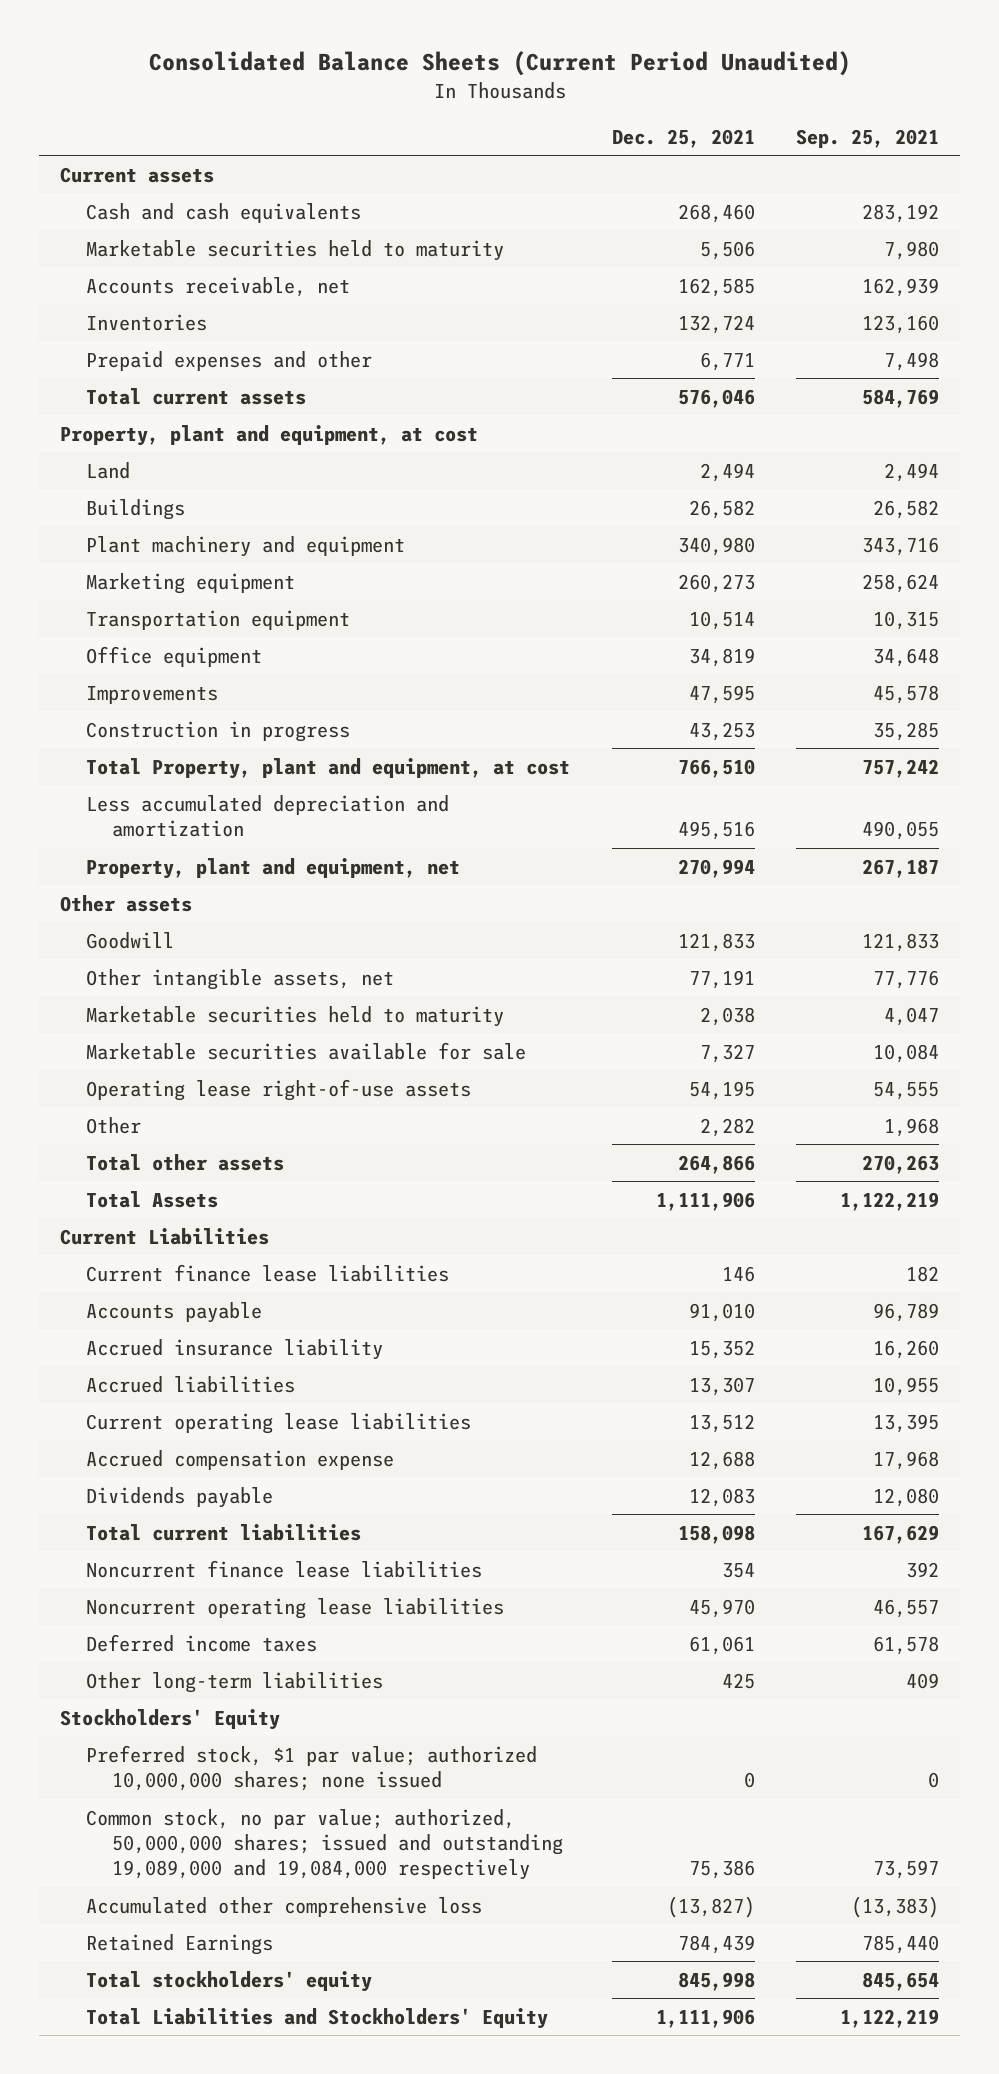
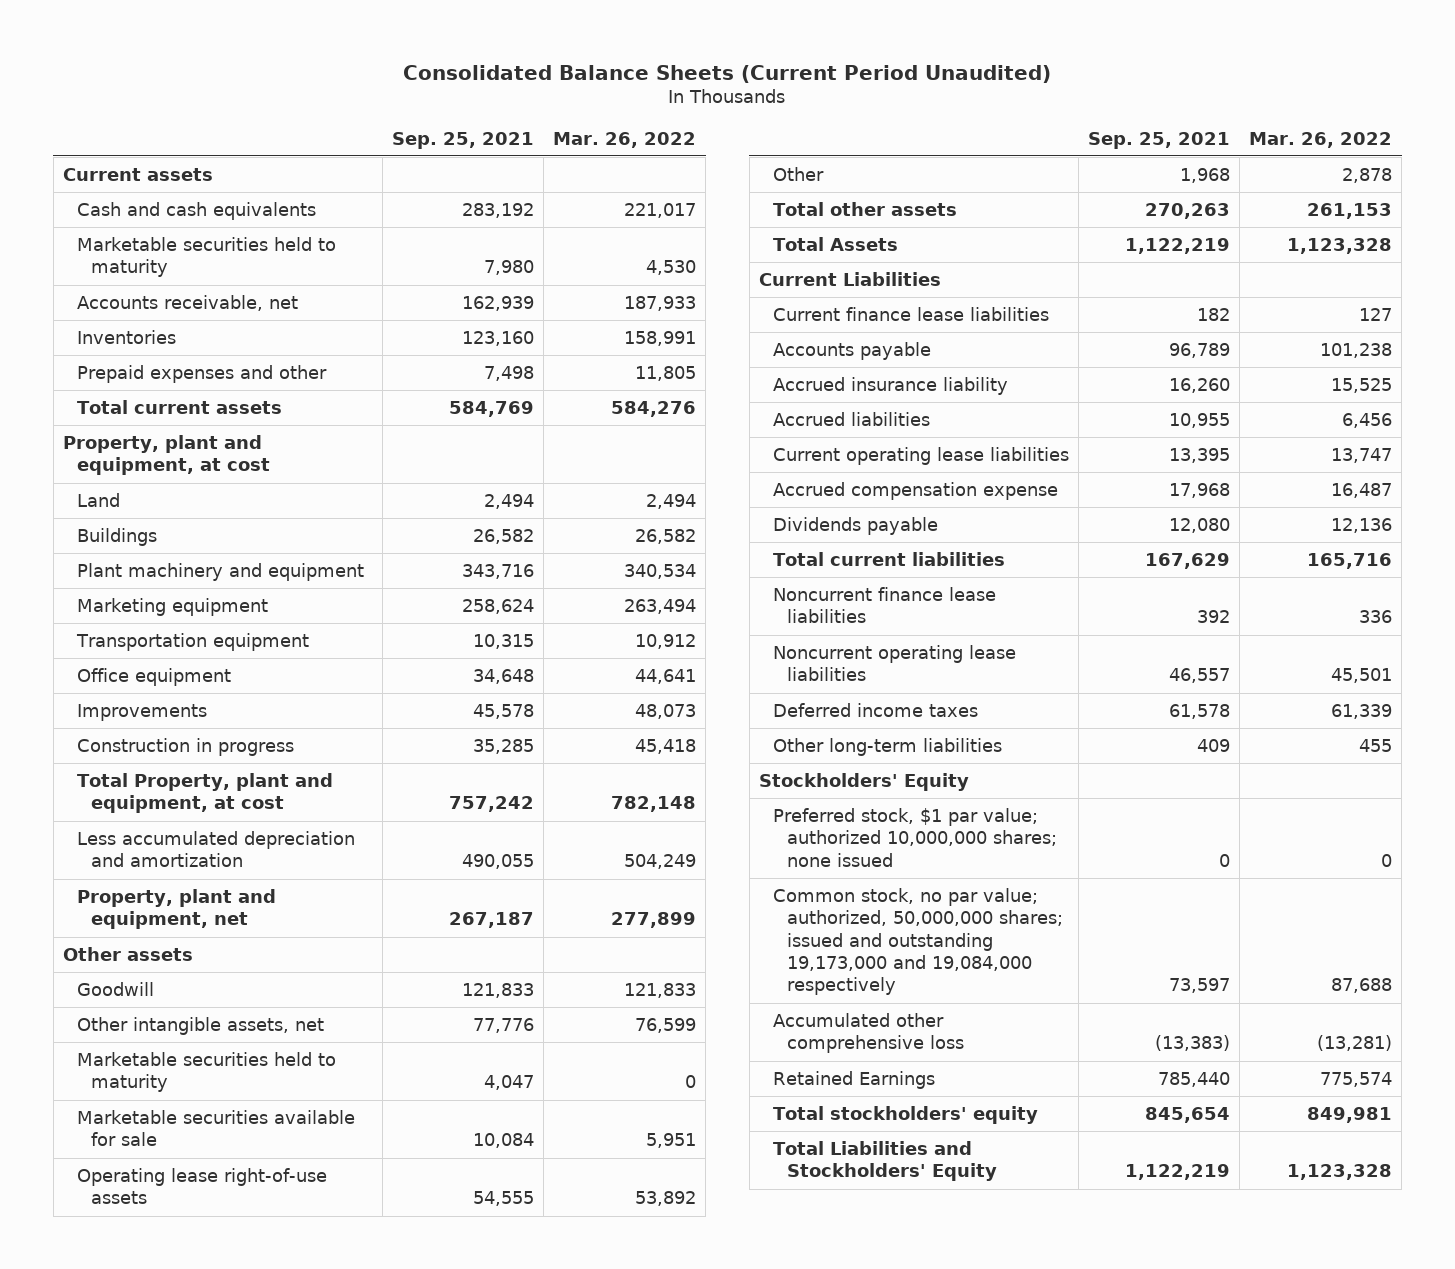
[611,128,755,148] Dec. 25, 2021 -> none
none -> [553,131,697,148] Mar. 26, 2022
[85,1808,563,1881] Common stock, no par value; authorized, 50,000,000 shares; issued and outstanding 19,089,000 and 19,084,000 respectively -> [772,887,1064,996] Common stock, no par value; authorized, 50,000,000 shares; issued and outstanding 19,173,000 and 19,084,000 respectively

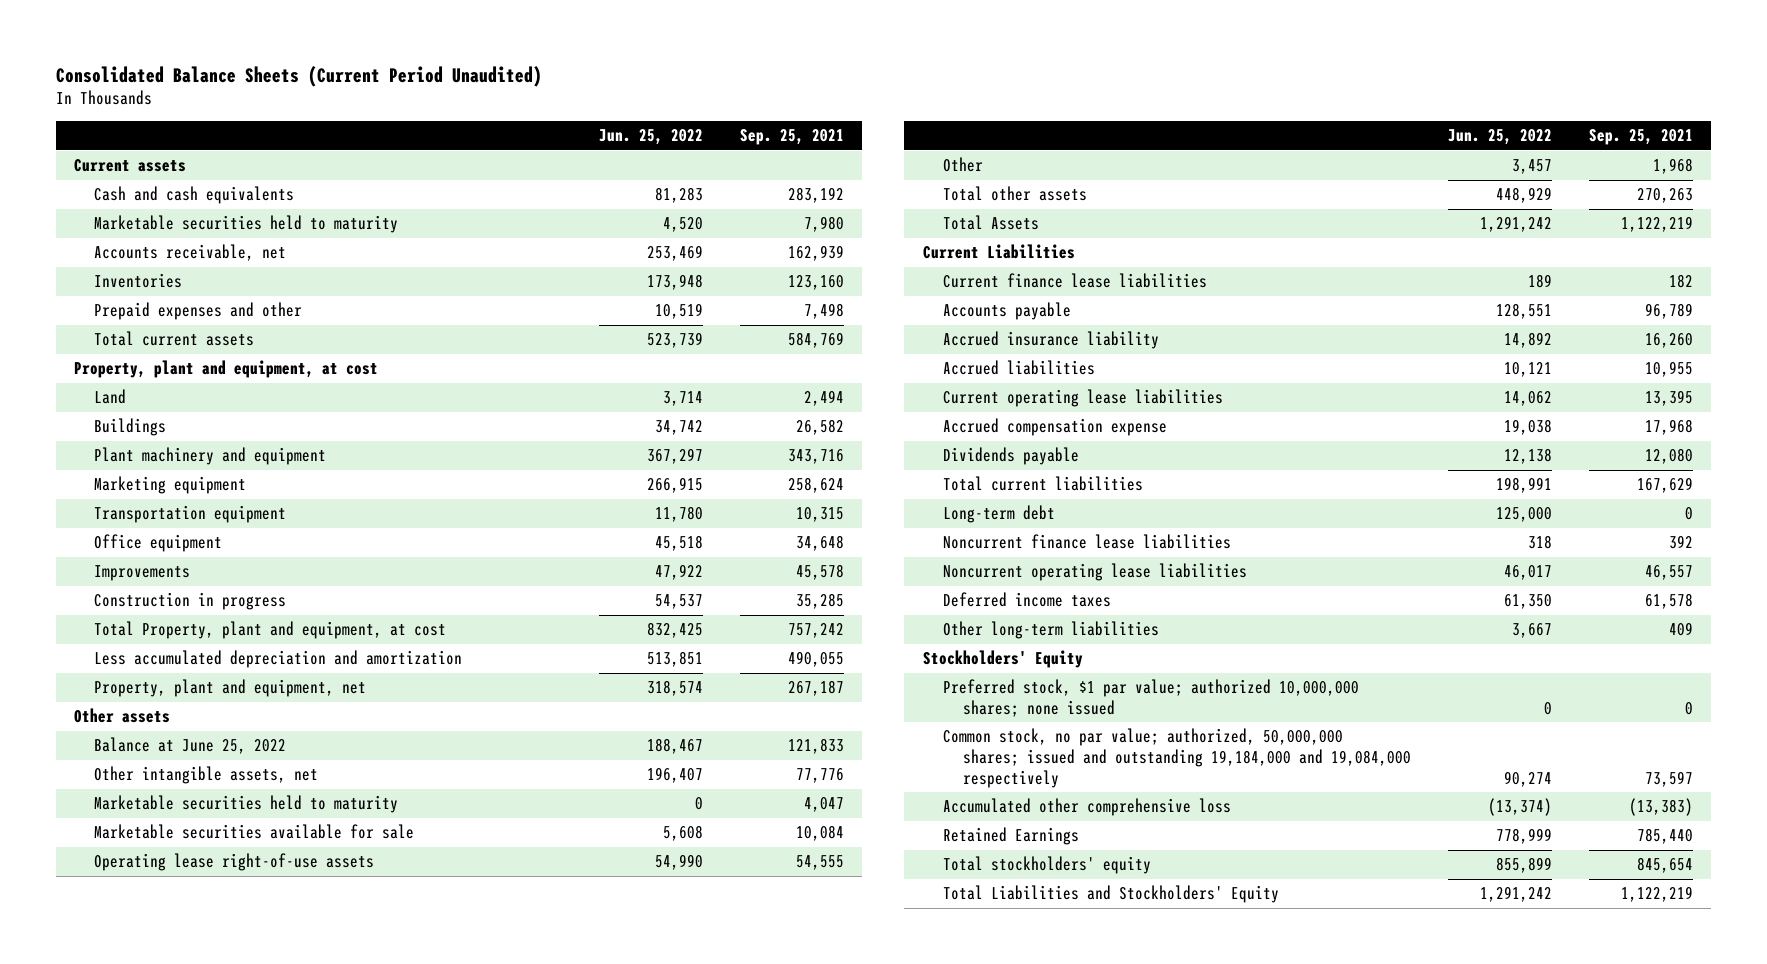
[553,131,697,148] Mar. 26, 2022 -> none
none -> [598,129,703,146] Jun. 25, 2022
[77,981,155,996] Goodwill -> [94,737,287,755] Balance at June 25, 2022
none -> [942,505,1055,524] Long-term debt
[772,887,1064,996] Common stock, no par value; authorized, 50,000,000 shares; issued and outstanding 19,173,000 and 19,084,000 respectively -> [942,728,1411,788] Common stock, no par value; authorized, 50,000,000 shares; issued and outstanding 19,184,000 and 19,084,000 respectively

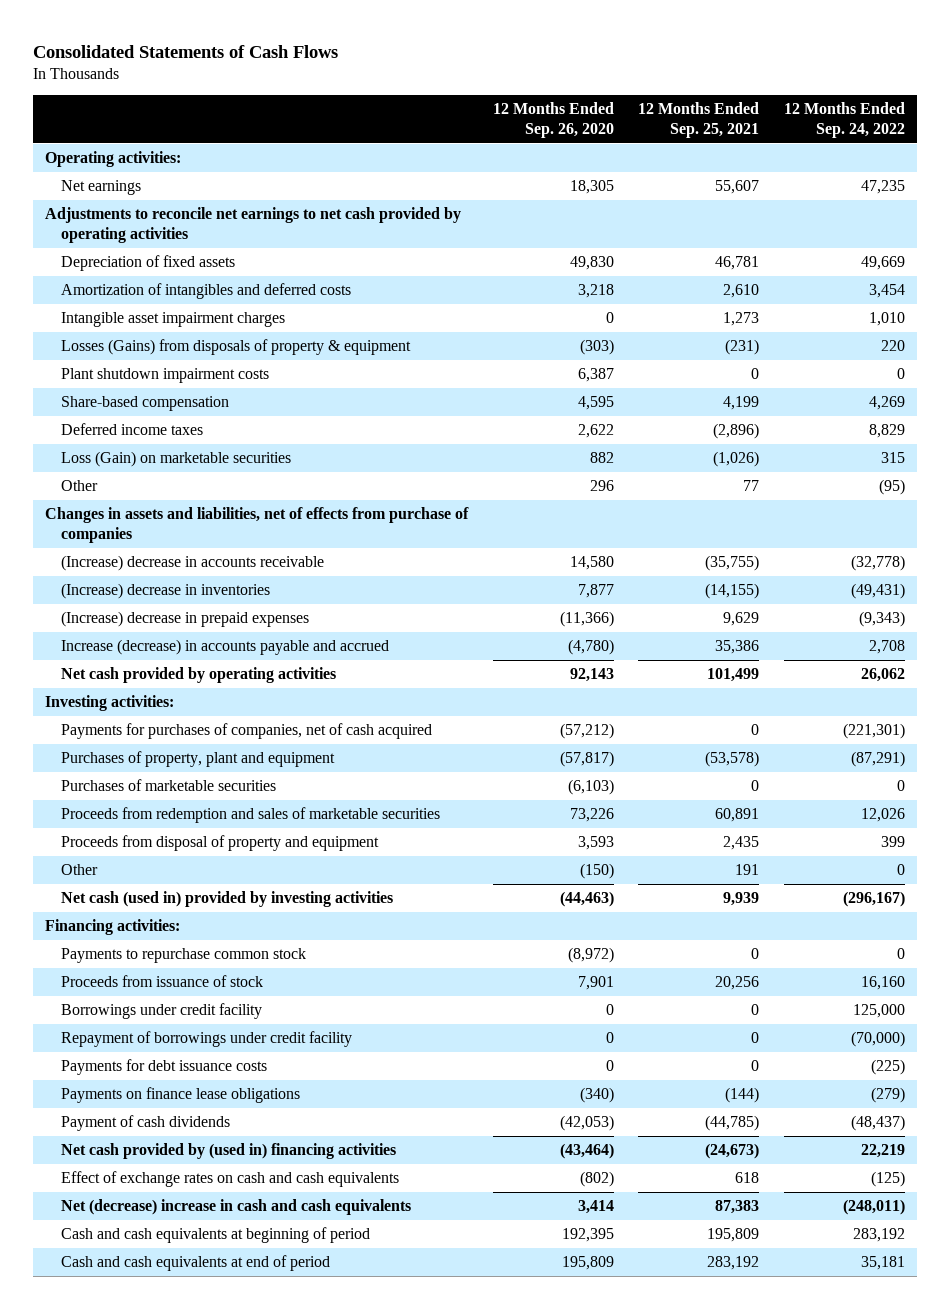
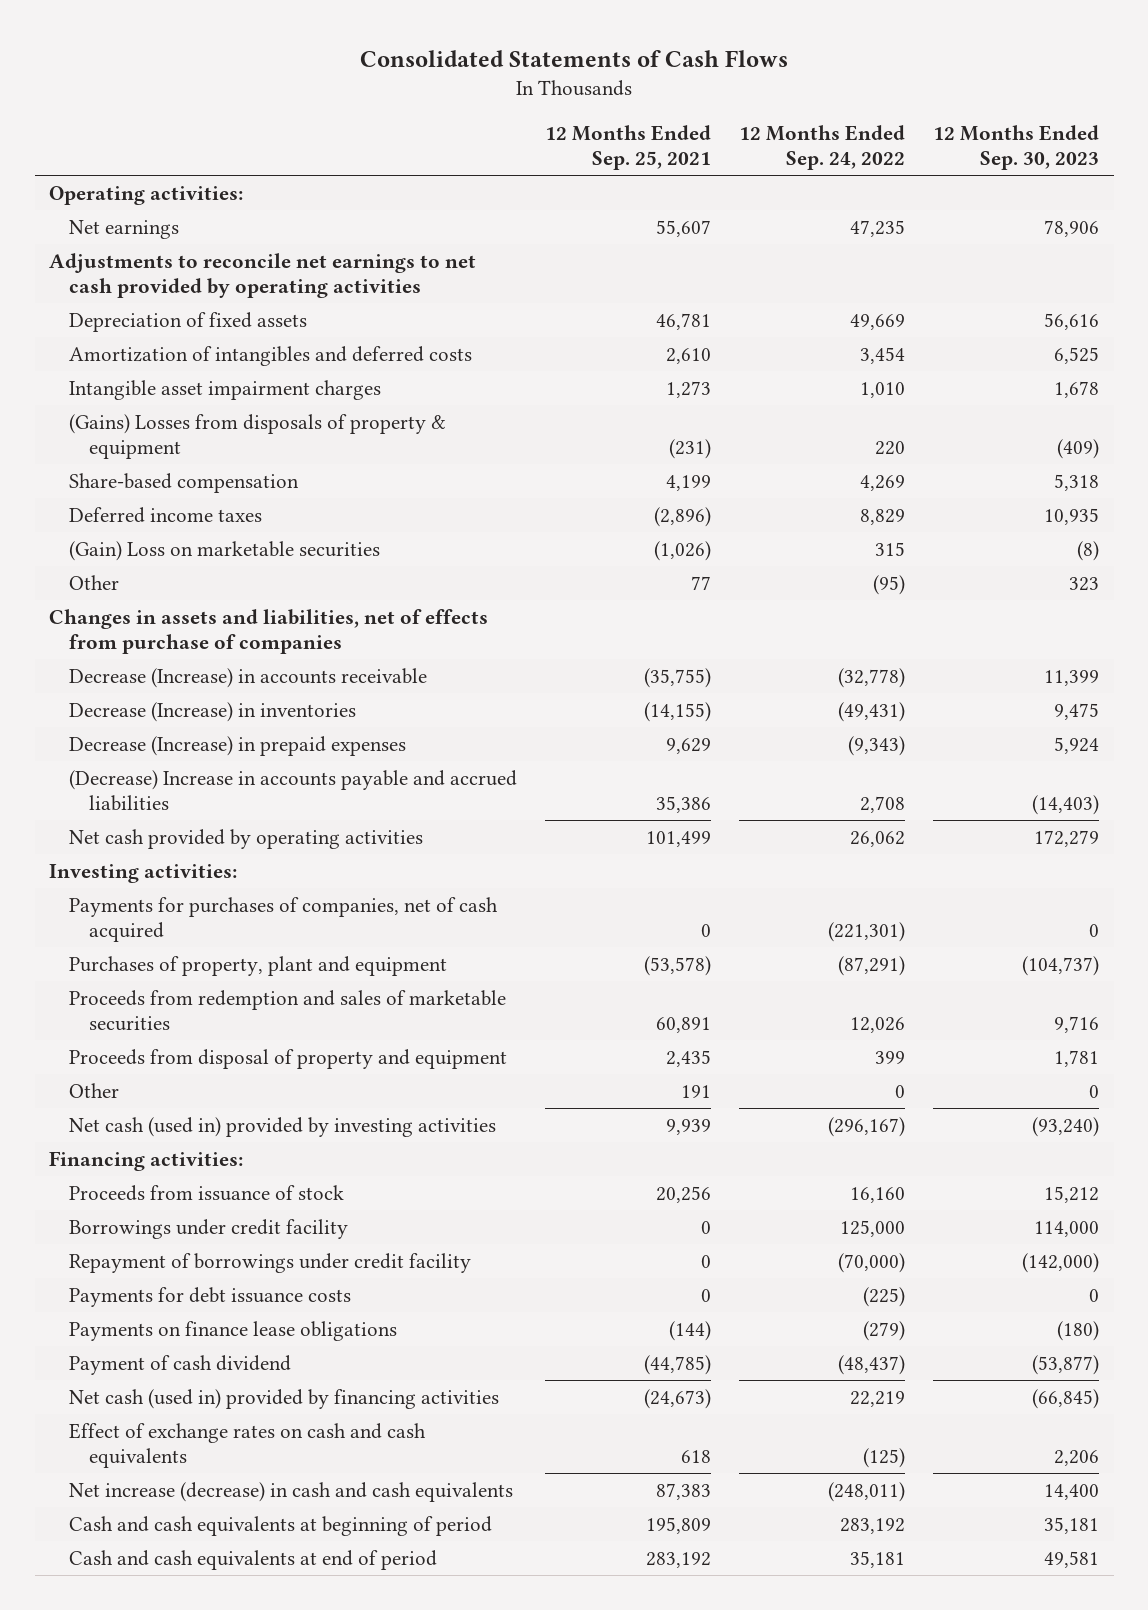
[492,102,614,138] 12 Months Ended Sep. 26, 2020 -> none
none -> [933,124,1100,170] 12 Months Ended Sep. 30, 2023
[61,368,270,384] Plant shutdown impairment costs -> none
[61,339,412,356] Losses (Gains) from disposals of property & equipment -> [68,413,446,459] (Gains) Losses from disposals of property & equipment
[61,451,292,468] Loss (Gain) on marketable securities -> [68,540,380,561] (Gain) Loss on marketable securities
[61,555,325,572] (Increase) decrease in accounts receivable -> [68,667,427,688] Decrease (Increase) in accounts receivable
[61,583,271,600] (Increase) decrease in inventories -> [68,701,356,722] Decrease (Increase) in inventories
[61,611,310,628] (Increase) decrease in prepaid expenses -> [68,735,406,756] Decrease (Increase) in prepaid expenses
[61,639,390,656] Increase (decrease) in accounts payable and accrued -> [68,769,517,811] (Decrease) Increase in accounts payable and accrued liabilities
[61,779,277,792] Purchases of marketable securities -> none
[61,948,307,964] Payments to repurchase common stock -> none
[61,1115,231,1132] Payment of cash dividends -> [68,1354,291,1375] Payment of cash dividend
[61,1143,397,1160] Net cash provided by (used in) financing activities -> [68,1388,499,1409] Net cash (used in) provided by financing activities
[61,1199,412,1216] Net (decrease) increase in cash and cash equivalents -> [68,1481,513,1502] Net increase (decrease) in cash and cash equivalents

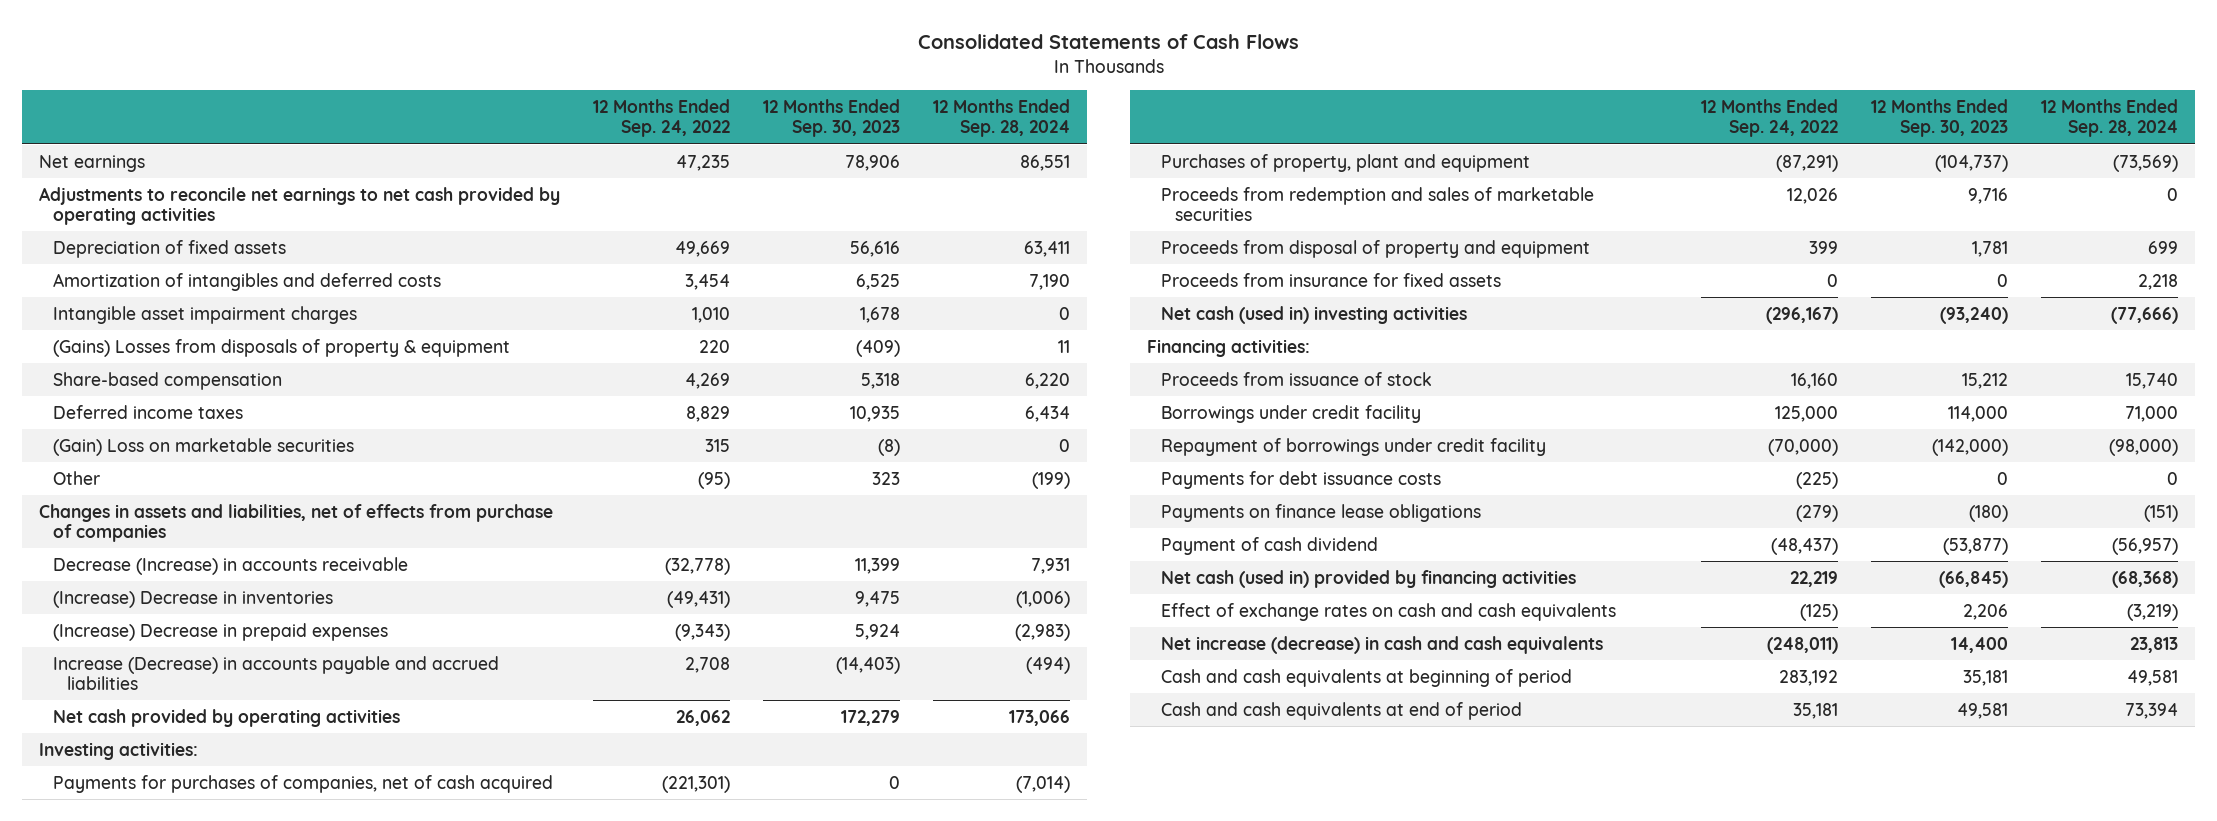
[544,124,711,170] 12 Months Ended Sep. 25, 2021 -> none
none -> [933,98,1071,138] 12 Months Ended Sep. 28, 2024
[48,185,243,205] Operating activities: -> none
[68,701,356,722] Decrease (Increase) in inventories -> [52,590,333,608] (Increase) Decrease in inventories
[68,735,406,756] Decrease (Increase) in prepaid expenses -> [52,622,388,641] (Increase) Decrease in prepaid expenses
[68,769,517,811] (Decrease) Increase in accounts payable and accrued liabilities -> [52,655,499,691] Increase (Decrease) in accounts payable and accrued liabilities
[68,1082,119,1098] Other -> none
none -> [1160,272,1501,287] Proceeds from insurance for fixed assets
[68,1116,496,1137] Net cash (used in) provided by investing activities -> [1160,305,1467,324] Net cash (used in) investing activities

